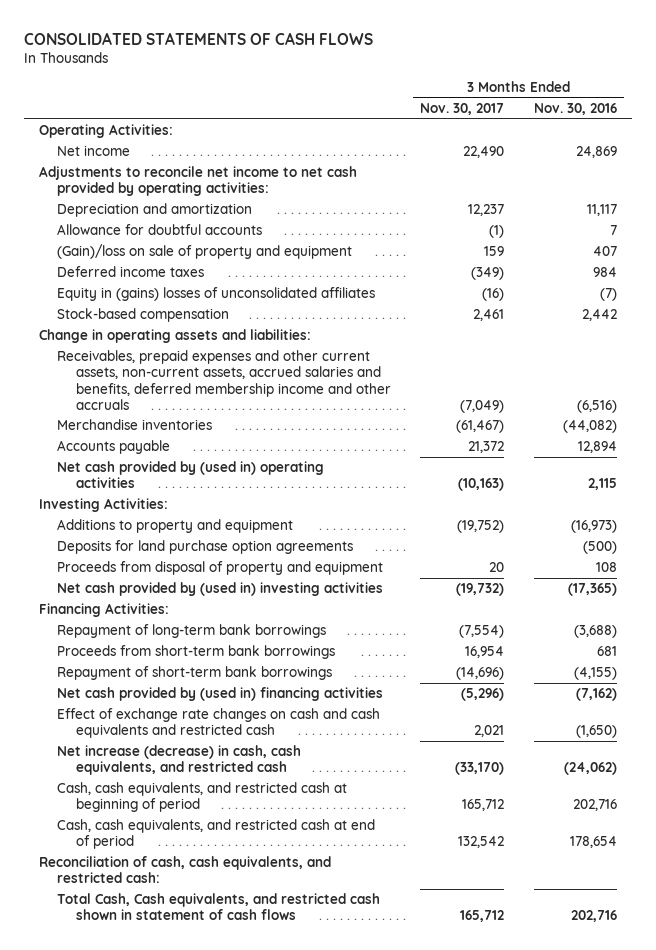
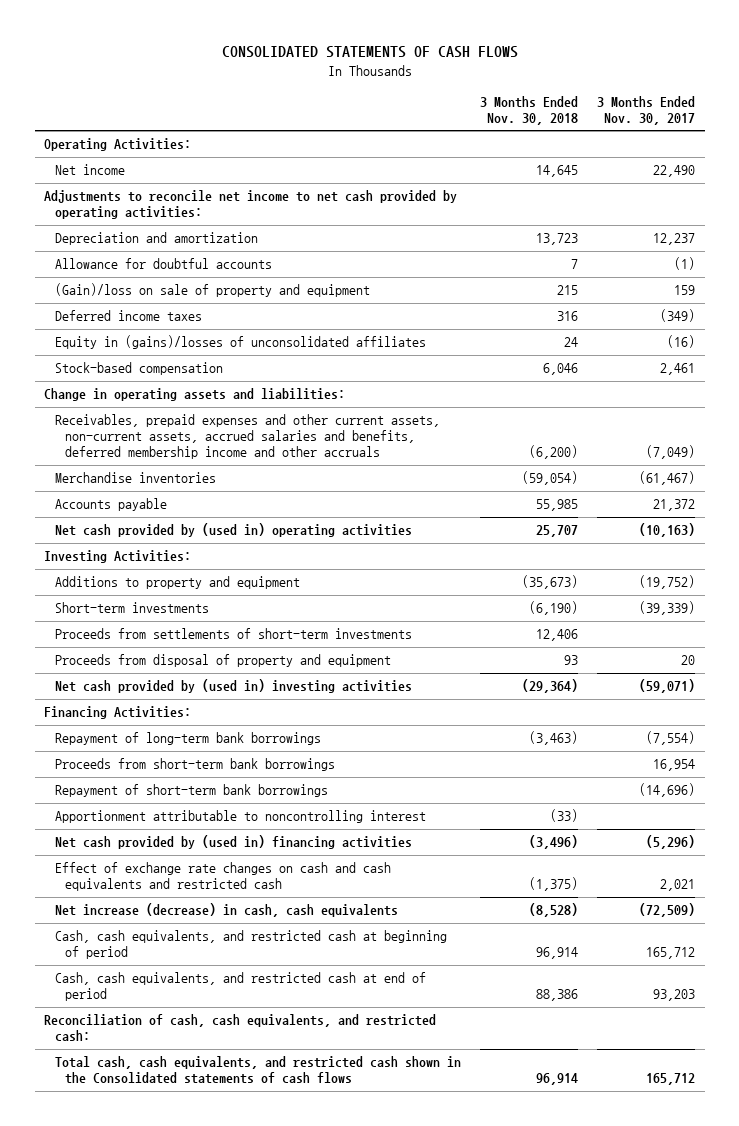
[533,102,617,115] Nov. 30, 2016 -> none
none -> [479,95,578,125] 3 Months Ended Nov. 30, 2018
[57,287,376,302] Equity in (gains) losses of unconsolidated affiliates -> [54,335,426,350] Equity in (gains)/losses of unconsolidated affiliates
[57,540,354,555] Deposits for land purchase option agreements -> none
none -> [54,602,209,614] Short-term investments
none -> [54,628,412,640] Proceeds from settlements of short-term investments
[456,583,505,597] (19,732) -> [639,679,696,694] (59,071)
none -> [54,810,426,824] Apportionment attributable to noncontrolling interest
[57,745,302,776] Net increase (decrease) in cash, cash equivalents, and restricted cash -> [54,903,398,918] Net increase (decrease) in cash, cash equivalents
[455,762,505,776] (33,170) -> [639,903,696,918] (72,509)
[458,836,505,849] 132,542 -> [653,989,696,1002] 93,203
[57,893,381,921] Total Cash, Cash equivalents, and restricted cash shown in statement of cash flows -> [54,1056,461,1085] Total cash, cash equivalents, and restricted cash shown in the Consolidated statements of cash flows

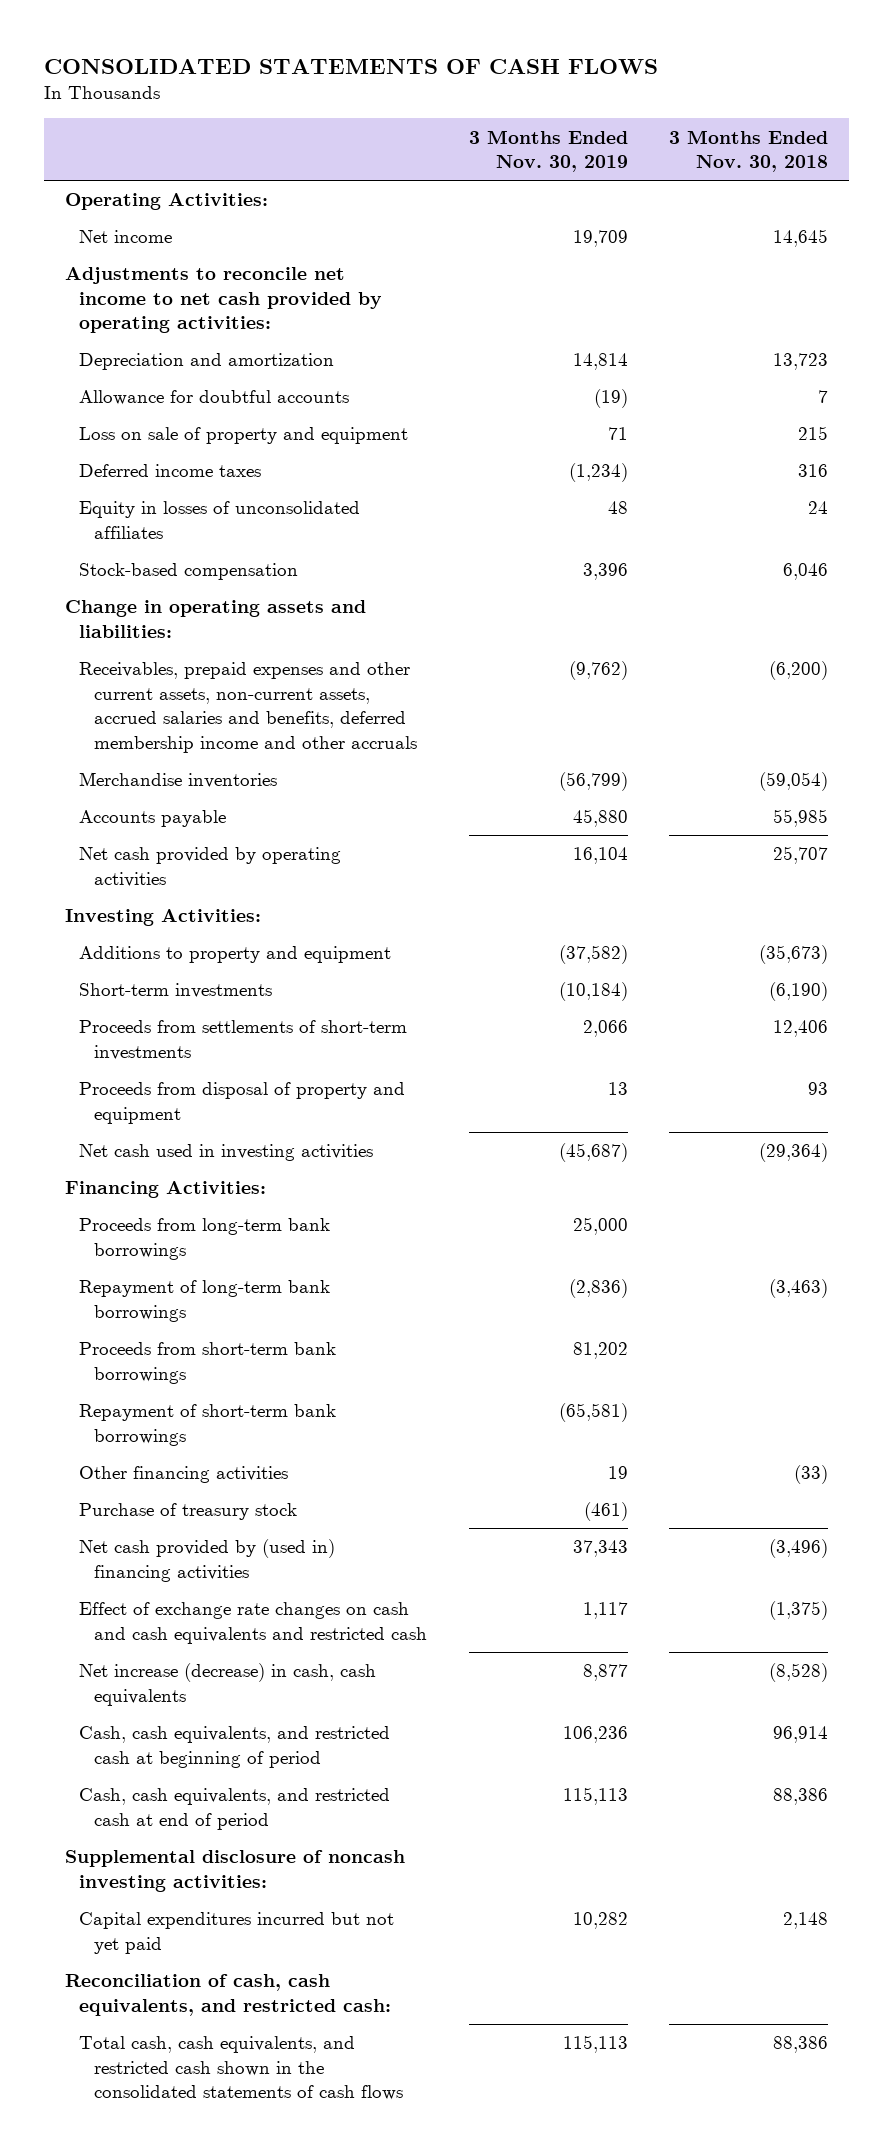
[597,95,696,125] 3 Months Ended Nov. 30, 2017 -> none
none -> [468,129,628,173] 3 Months Ended Nov. 30, 2019
[54,283,370,298] (Gain)/loss on sale of property and equipment -> [79,427,409,445] Loss on sale of property and equipment
[54,335,426,350] Equity in (gains)/losses of unconsolidated affiliates -> [79,501,361,539] Equity in losses of unconsolidated affiliates
[54,523,412,538] Net cash provided by (used in) operating activities -> [79,847,342,887] Net cash provided by operating activities
[54,679,412,694] Net cash provided by (used in) investing activities -> [79,1144,374,1162] Net cash used in investing activities
none -> [79,1218,331,1260] Proceeds from long-term bank borrowings
[54,810,426,824] Apportionment attributable to noncontrolling interest -> none
none -> [79,1466,289,1484] Other financing activities
none -> [79,1503,298,1521] Purchase of treasury stock
none -> [64,1850,405,1892] Supplemental disclosure of noncash investing activities:
none -> [79,1912,395,1954] Capital expenditures incurred but not yet paid
[54,1056,461,1085] Total cash, cash equivalents, and restricted cash shown in the Consolidated statements of cash flows -> [79,2036,404,2101] Total cash, cash equivalents, and restricted cash shown in the consolidated statements of cash flows
[535,1073,578,1086] 96,914 -> [773,2036,829,2054] 88,386

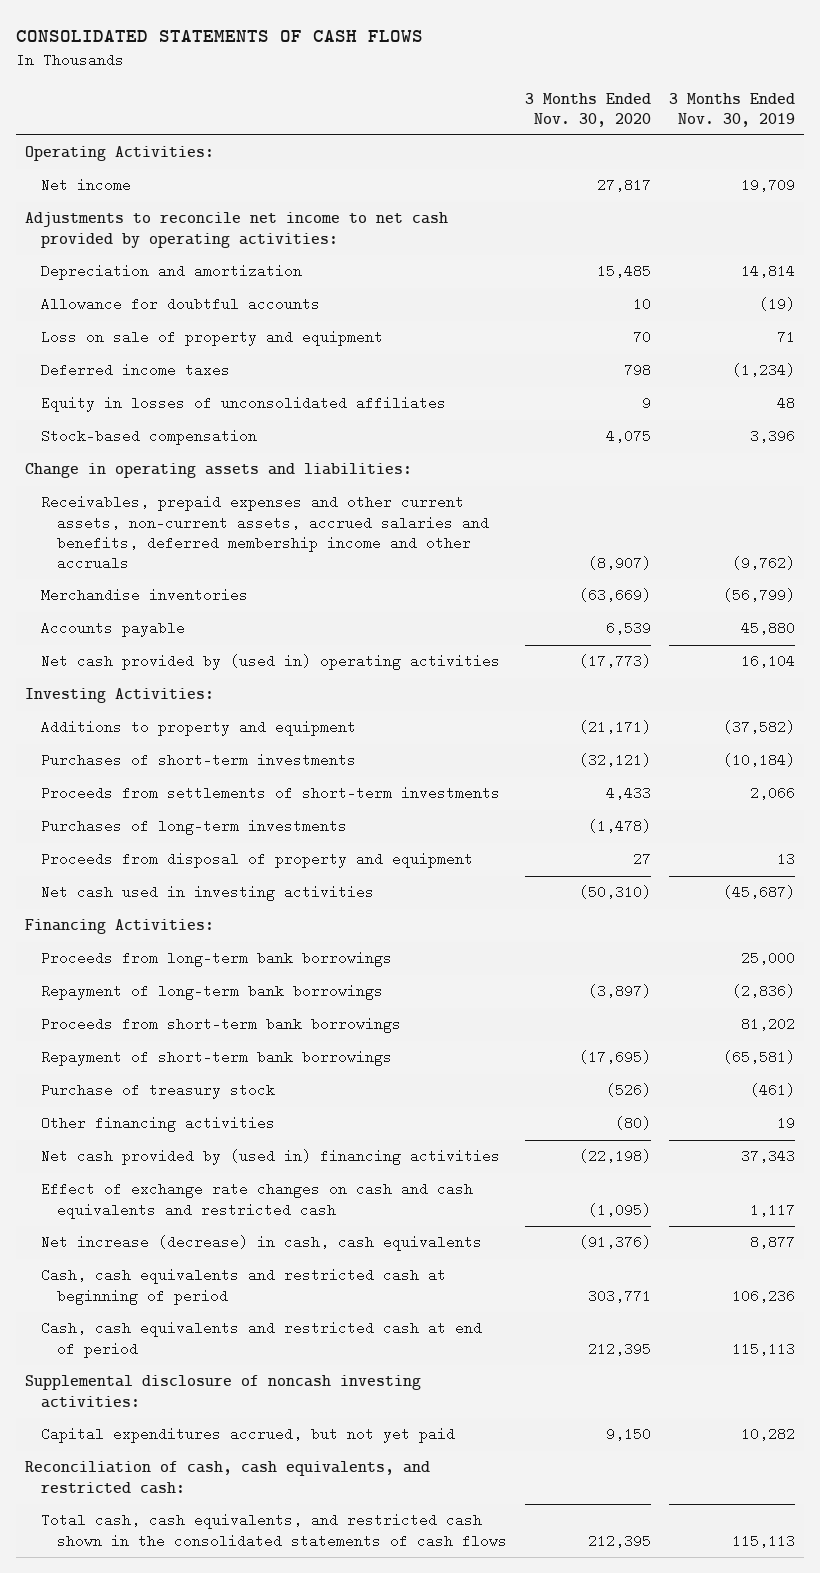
[669,129,829,173] 3 Months Ended Nov. 30, 2018 -> none
none -> [525,92,652,127] 3 Months Ended Nov. 30, 2020
[79,847,342,887] Net cash provided by operating activities -> [41,654,501,671] Net cash provided by (used in) operating activities
[79,983,273,999] Short-term investments -> [41,753,357,768] Purchases of short-term investments
none -> [41,819,348,836] Purchases of long-term investments
[79,1466,289,1484] Other financing activities -> [41,1116,276,1133] Other financing activities
[79,1726,391,1768] Cash, cash equivalents, and restricted cash at beginning of period -> [41,1268,447,1305] Cash, cash equivalents and restricted cash at beginning of period
[79,1788,391,1830] Cash, cash equivalents, and restricted cash at end of period -> [41,1321,483,1358] Cash, cash equivalents and restricted cash at end of period
[79,1912,395,1954] Capital expenditures incurred but not yet paid -> [41,1427,456,1444] Capital expenditures accrued, but not yet paid

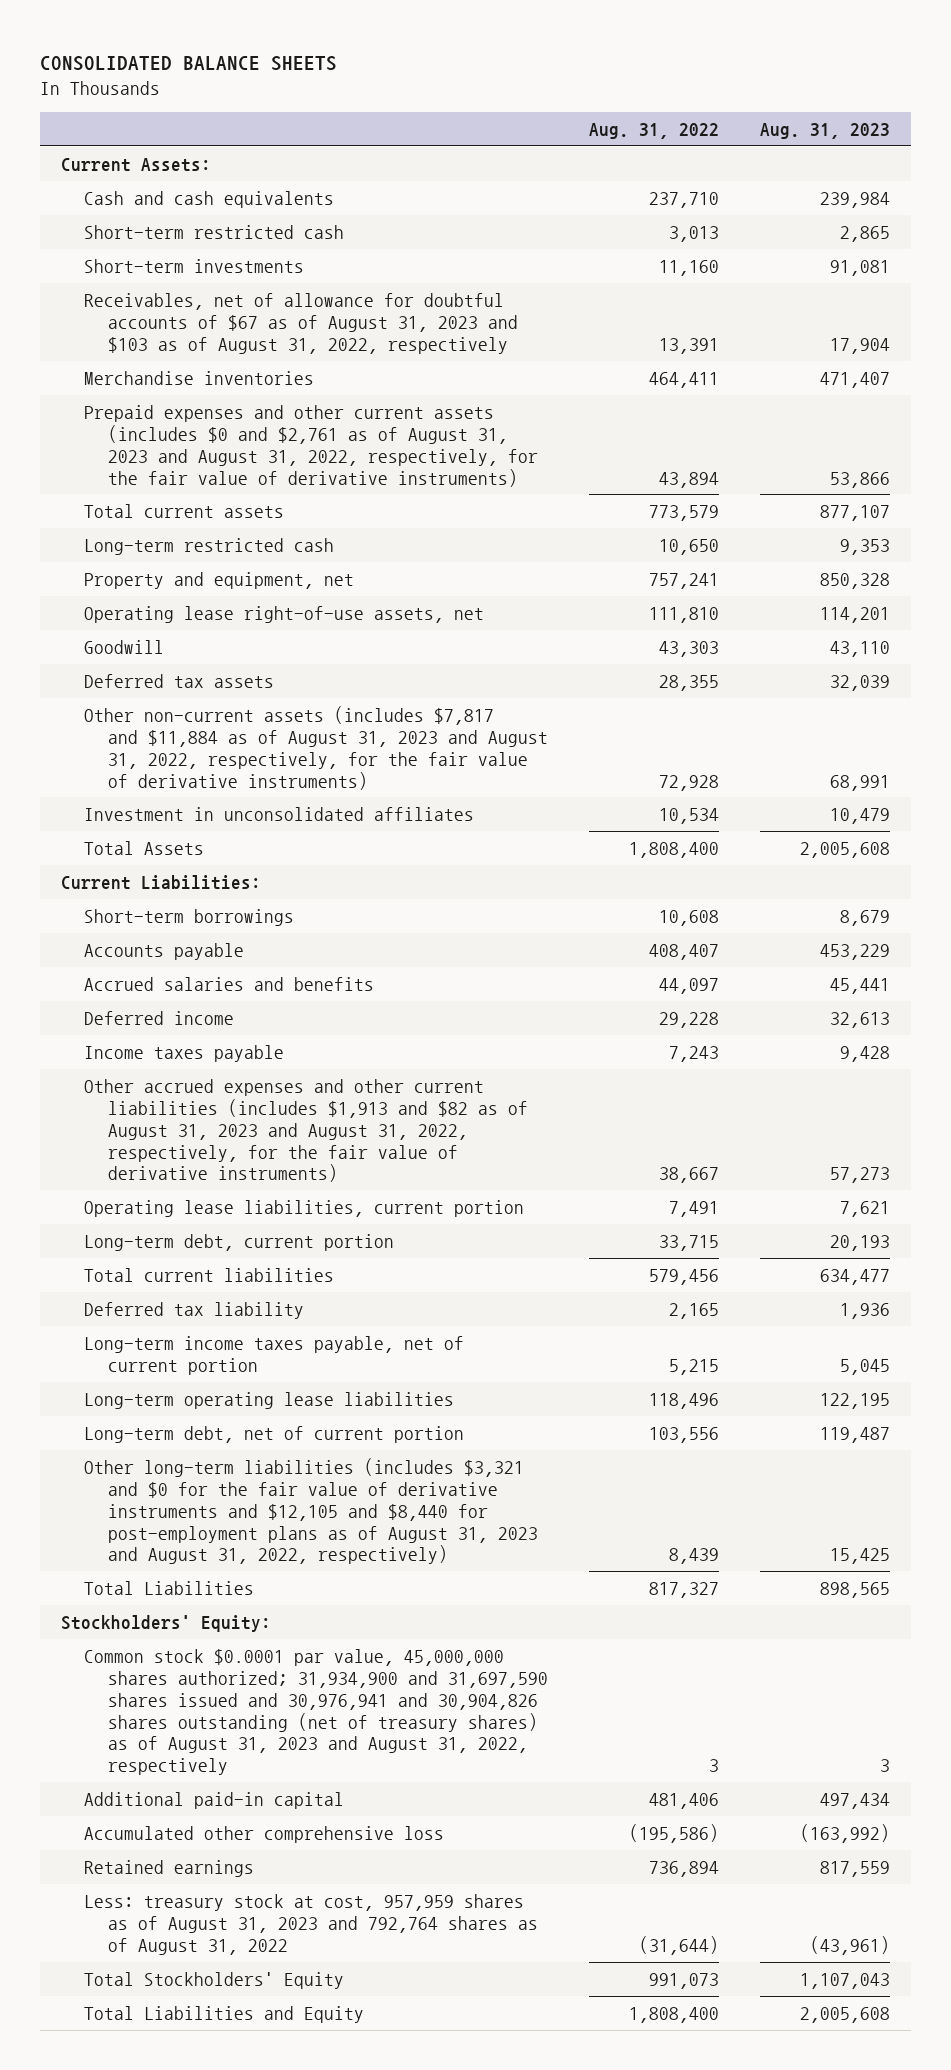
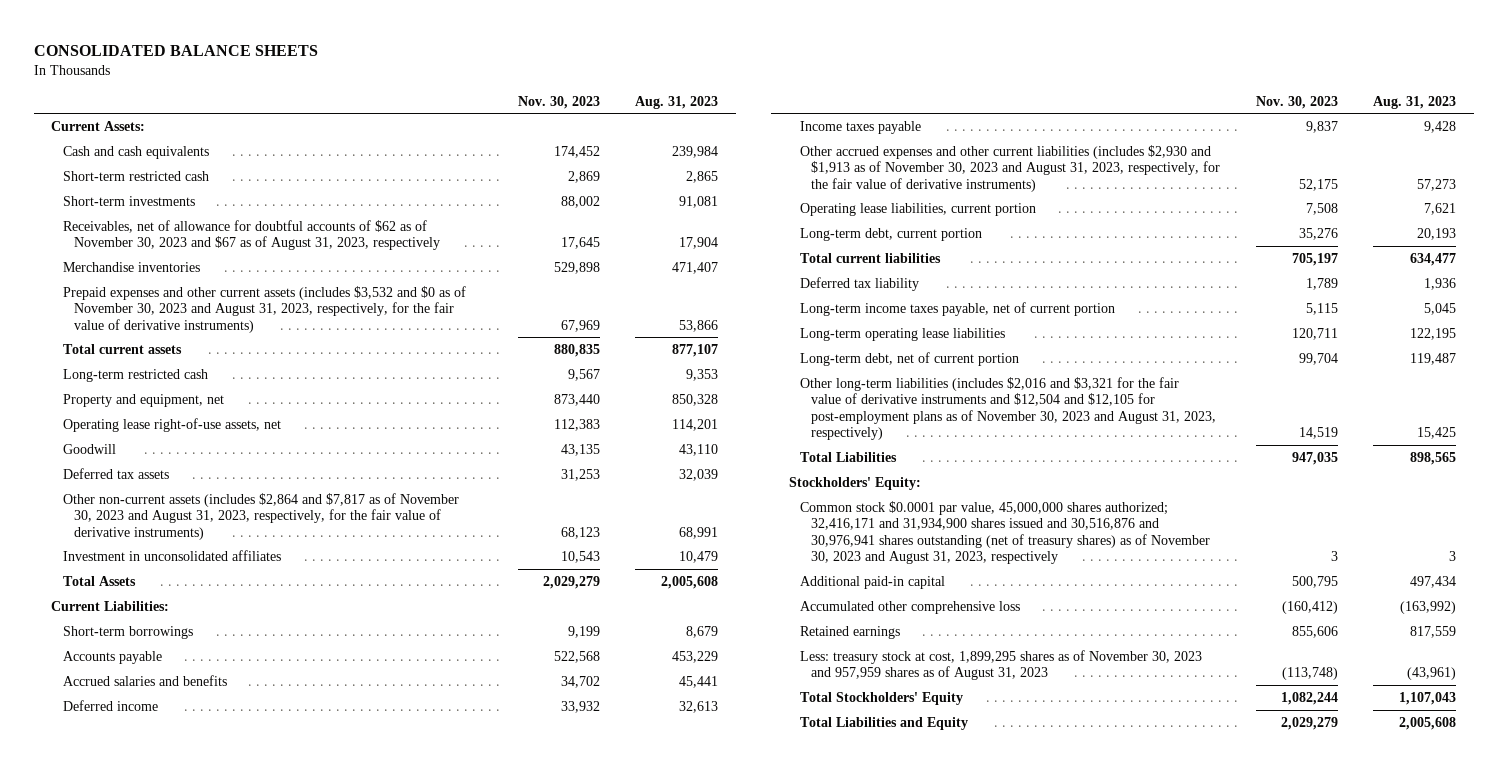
[588,122,719,139] Aug. 31, 2022 -> none
none -> [518,95,601,109] Nov. 30, 2023
[84,292,518,354] Receivables, net of allowance for doubtful accounts of $67 as of August 31, 2023 and $103 as of August 31, 2022, respectively -> [62,220,440,251] Receivables, net of allowance for doubtful accounts of $62 as of November 30, 2023 and $67 as of August 31, 2023, respectively
[84,404,538,487] Prepaid expenses and other current assets (includes $0 and $2,761 as of August 31, 2023 and August 31, 2022, respectively, for the fair value of derivative instruments) -> [62,286,466,333] Prepaid expenses and other current assets (includes $3,532 and $0 as of November 30, 2023 and August 31, 2023, respectively, for the fair value of derivative instruments)
[84,705,548,790] Other non-current assets (includes $7,817 and $11,884 as of August 31, 2023 and August 31, 2022, respectively, for the fair value of derivative instruments) -> [62,493,459,540] Other non-current assets (includes $2,864 and $7,817 as of November 30, 2023 and August 31, 2023, respectively, for the fair value of derivative instruments)
[84,1078,528,1183] Other accrued expenses and other current liabilities (includes $1,913 and $82 as of August 31, 2023 and August 31, 2022, respectively, for the fair value of derivative instruments) -> [800,145,1221,192] Other accrued expenses and other current liabilities (includes $2,930 and $1,913 as of November 30, 2023 and August 31, 2023, respectively, for the fair value of derivative instruments)
[84,1457,538,1565] Other long-term liabilities (includes $3,321 and $0 for the fair value of derivative instruments and $12,105 and $8,440 for post-employment plans as of August 31, 2023 and August 31, 2022, respectively) -> [800,377,1217,440] Other long-term liabilities (includes $2,016 and $3,321 for the fair value of derivative instruments and $12,504 and $12,105 for post-employment plans as of November 30, 2023 and August 31, 2023, respectively)
[84,1648,548,1776] Common stock $0.0001 par value, 45,000,000 shares authorized; 31,934,900 and 31,697,590 shares issued and 30,976,941 and 30,904,826 shares outstanding (net of treasury shares) as of August 31, 2023 and August 31, 2022, respectively -> [800,501,1211,564] Common stock $0.0001 par value, 45,000,000 shares authorized; 32,416,171 and 31,934,900 shares issued and 30,516,876 and 30,976,941 shares outstanding (net of treasury shares) as of November 30, 2023 and August 31, 2023, respectively
[84,1893,538,1955] Less: treasury stock at cost, 957,959 shares as of August 31, 2023 and 792,764 shares as of August 31, 2022 -> [800,650,1203,681] Less: treasury stock at cost, 1,899,295 shares as of November 30, 2023 and 957,959 shares as of August 31, 2023

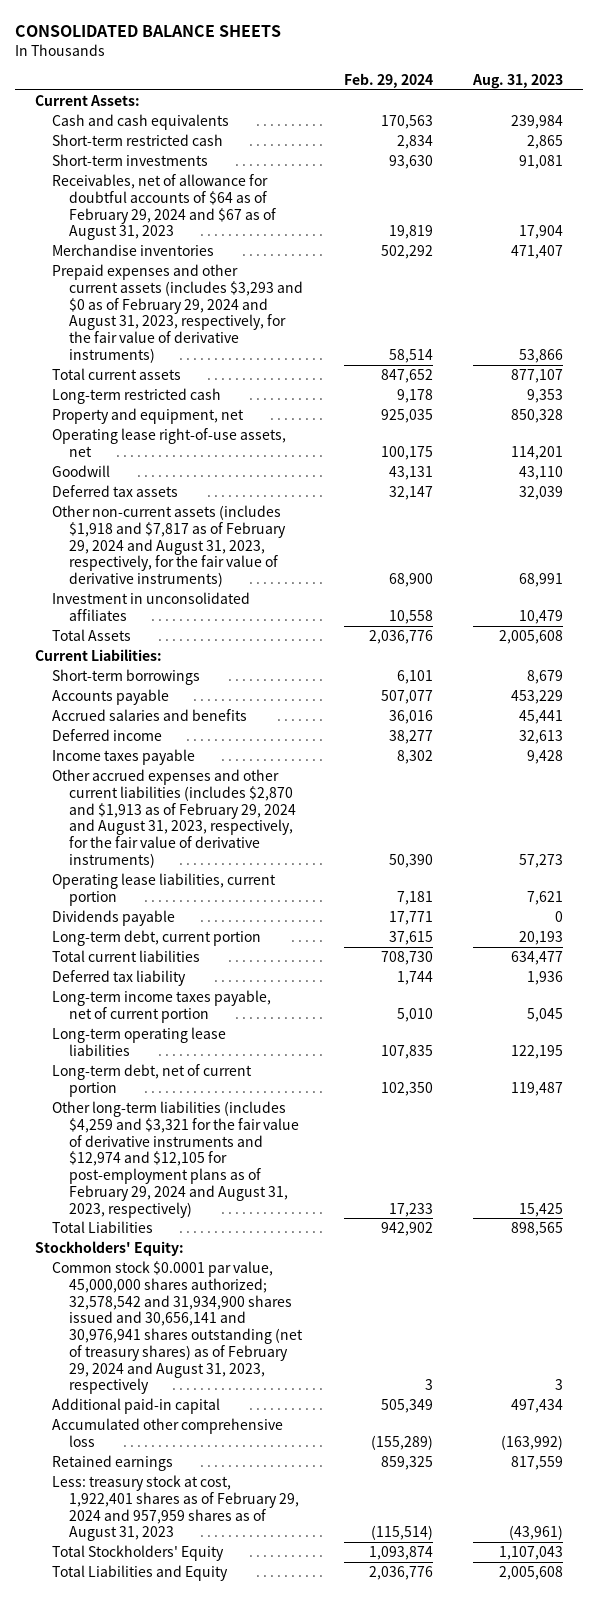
[518,95,601,109] Nov. 30, 2023 -> none
none -> [343,72,433,88] Feb. 29, 2024
[62,220,440,251] Receivables, net of allowance for doubtful accounts of $62 as of November 30, 2023 and $67 as of August 31, 2023, respectively -> [52,174,276,241] Receivables, net of allowance for doubtful accounts of $64 as of February 29, 2024 and $67 as of August 31, 2023
[62,286,466,333] Prepaid expenses and other current assets (includes $3,532 and $0 as of November 30, 2023 and August 31, 2023, respectively, for the fair value of derivative instruments) -> [52,264,303,363] Prepaid expenses and other current assets (includes $3,293 and $0 as of February 29, 2024 and August 31, 2023, respectively, for the fair value of derivative instruments)
[62,493,459,540] Other non-current assets (includes $2,864 and $7,817 as of November 30, 2023 and August 31, 2023, respectively, for the fair value of derivative instruments) -> [52,505,286,588] Other non-current assets (includes $1,918 and $7,817 as of February 29, 2024 and August 31, 2023, respectively, for the fair value of derivative instruments)
[800,145,1221,192] Other accrued expenses and other current liabilities (includes $2,930 and $1,913 as of November 30, 2023 and August 31, 2023, respectively, for the fair value of derivative instruments) -> [52,769,296,868] Other accrued expenses and other current liabilities (includes $2,870 and $1,913 as of February 29, 2024 and August 31, 2023, respectively, for the fair value of derivative instruments)
none -> [52,910,176,927] Dividends payable
[800,377,1217,440] Other long-term liabilities (includes $2,016 and $3,321 for the fair value of derivative instruments and $12,504 and $12,105 for post-employment plans as of November 30, 2023 and August 31, 2023, respectively) -> [52,1101,299,1218] Other long-term liabilities (includes $4,259 and $3,321 for the fair value of derivative instruments and $12,974 and $12,105 for post-employment plans as of February 29, 2024 and August 31, 2023, respectively)
[800,501,1211,564] Common stock $0.0001 par value, 45,000,000 shares authorized; 32,416,171 and 31,934,900 shares issued and 30,516,876 and 30,976,941 shares outstanding (net of treasury shares) as of November 30, 2023 and August 31, 2023, respectively -> [52,1261,303,1395] Common stock $0.0001 par value, 45,000,000 shares authorized; 32,578,542 and 31,934,900 shares issued and 30,656,141 and 30,976,941 shares outstanding (net of treasury shares) as of February 29, 2024 and August 31, 2023, respectively
[800,650,1203,681] Less: treasury stock at cost, 1,899,295 shares as of November 30, 2023 and 957,959 shares as of August 31, 2023 -> [52,1475,299,1542] Less: treasury stock at cost, 1,922,401 shares as of February 29, 2024 and 957,959 shares as of August 31, 2023

